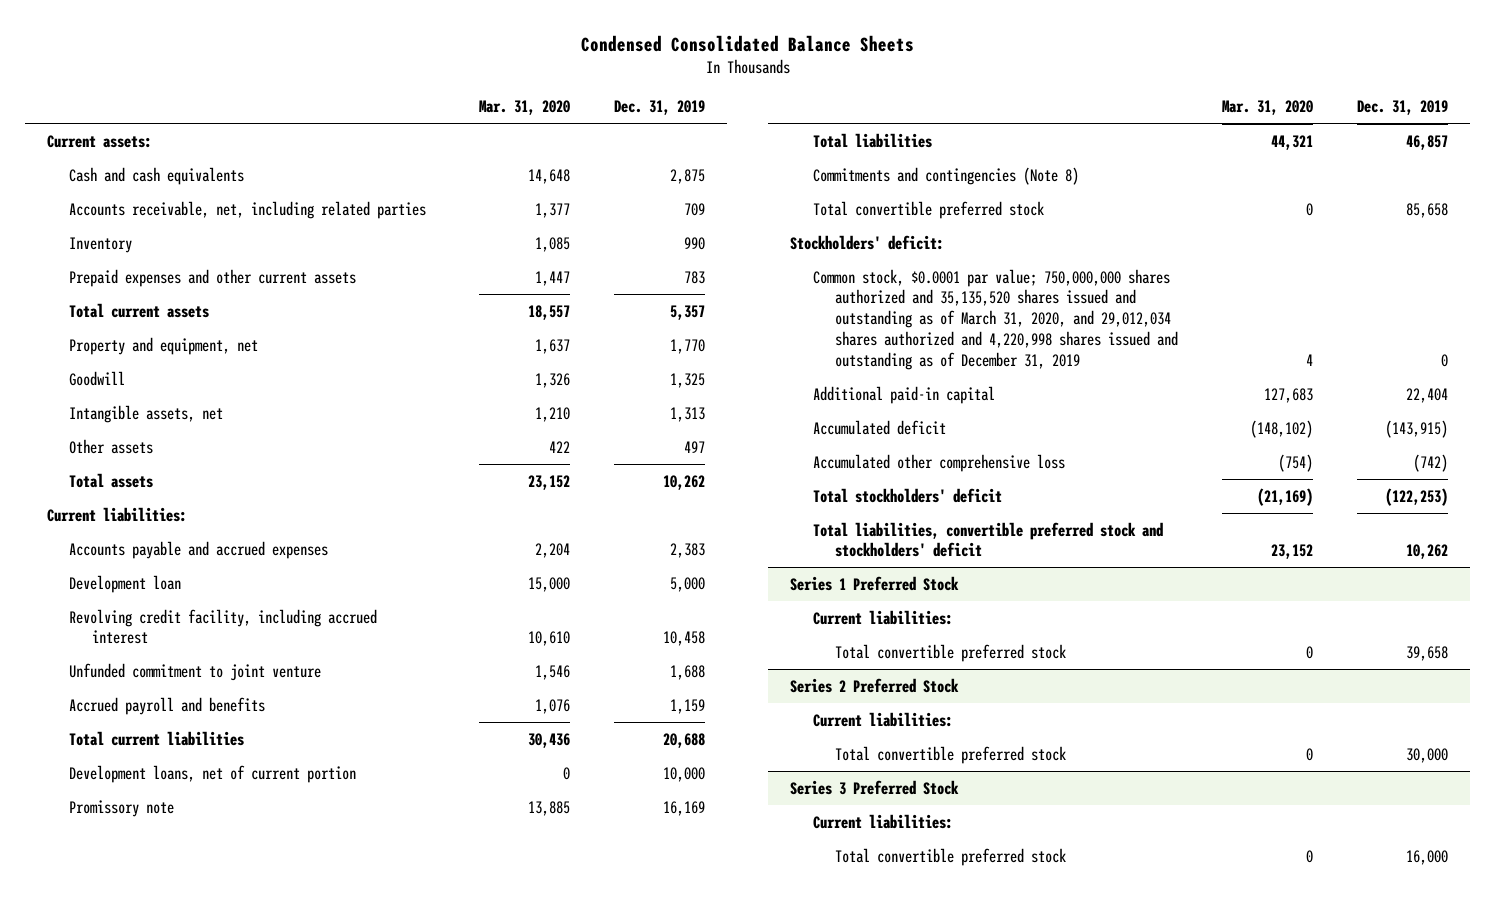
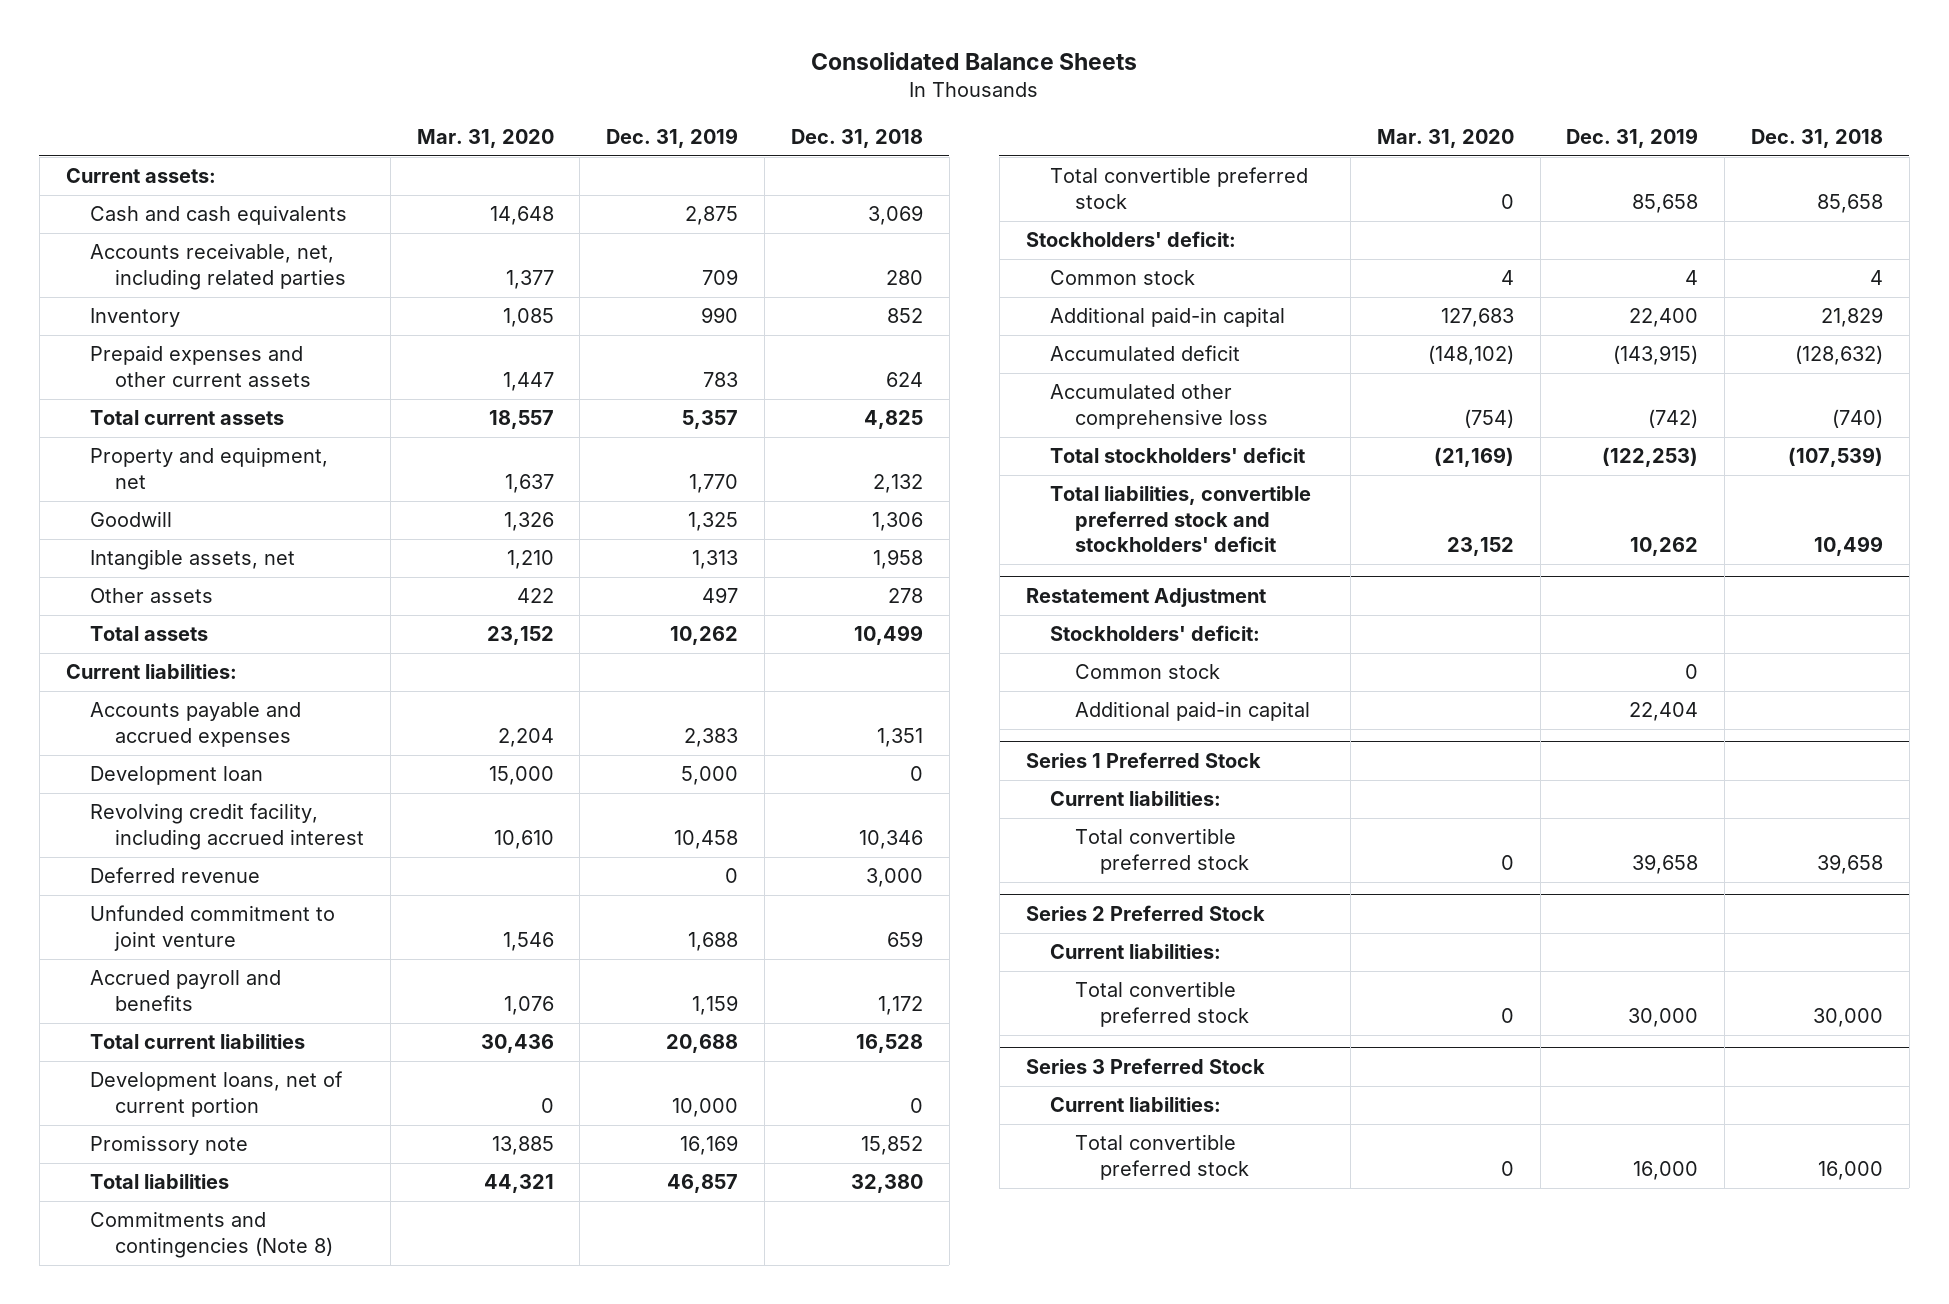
[580,34,914,52] Condensed Consolidated Balance Sheets -> [811,52,1138,71] Consolidated Balance Sheets
none -> [790,128,923,148] Dec. 31, 2018
none -> [90,867,261,884] Deferred revenue
[812,268,1179,370] Common stock, $0.0001 par value; 750,000,000 shares authorized and 35,135,520 shares issued and outstanding as of March 31, 2020, and 29,012,034 shares authorized and 4,220,998 shares issued and outstanding as of December 31, 2019 -> none
none -> [1050,270,1196,286] Common stock
[1406,387,1449,403] 22,404 -> [1629,308,1699,328] 22,400
none -> [1025,588,1266,608] Restatement Adjustment
none -> [1050,625,1261,642] Stockholders' deficit:
none -> [1075,664,1221,680] Common stock
none -> [1075,701,1311,722] Additional paid-in capital

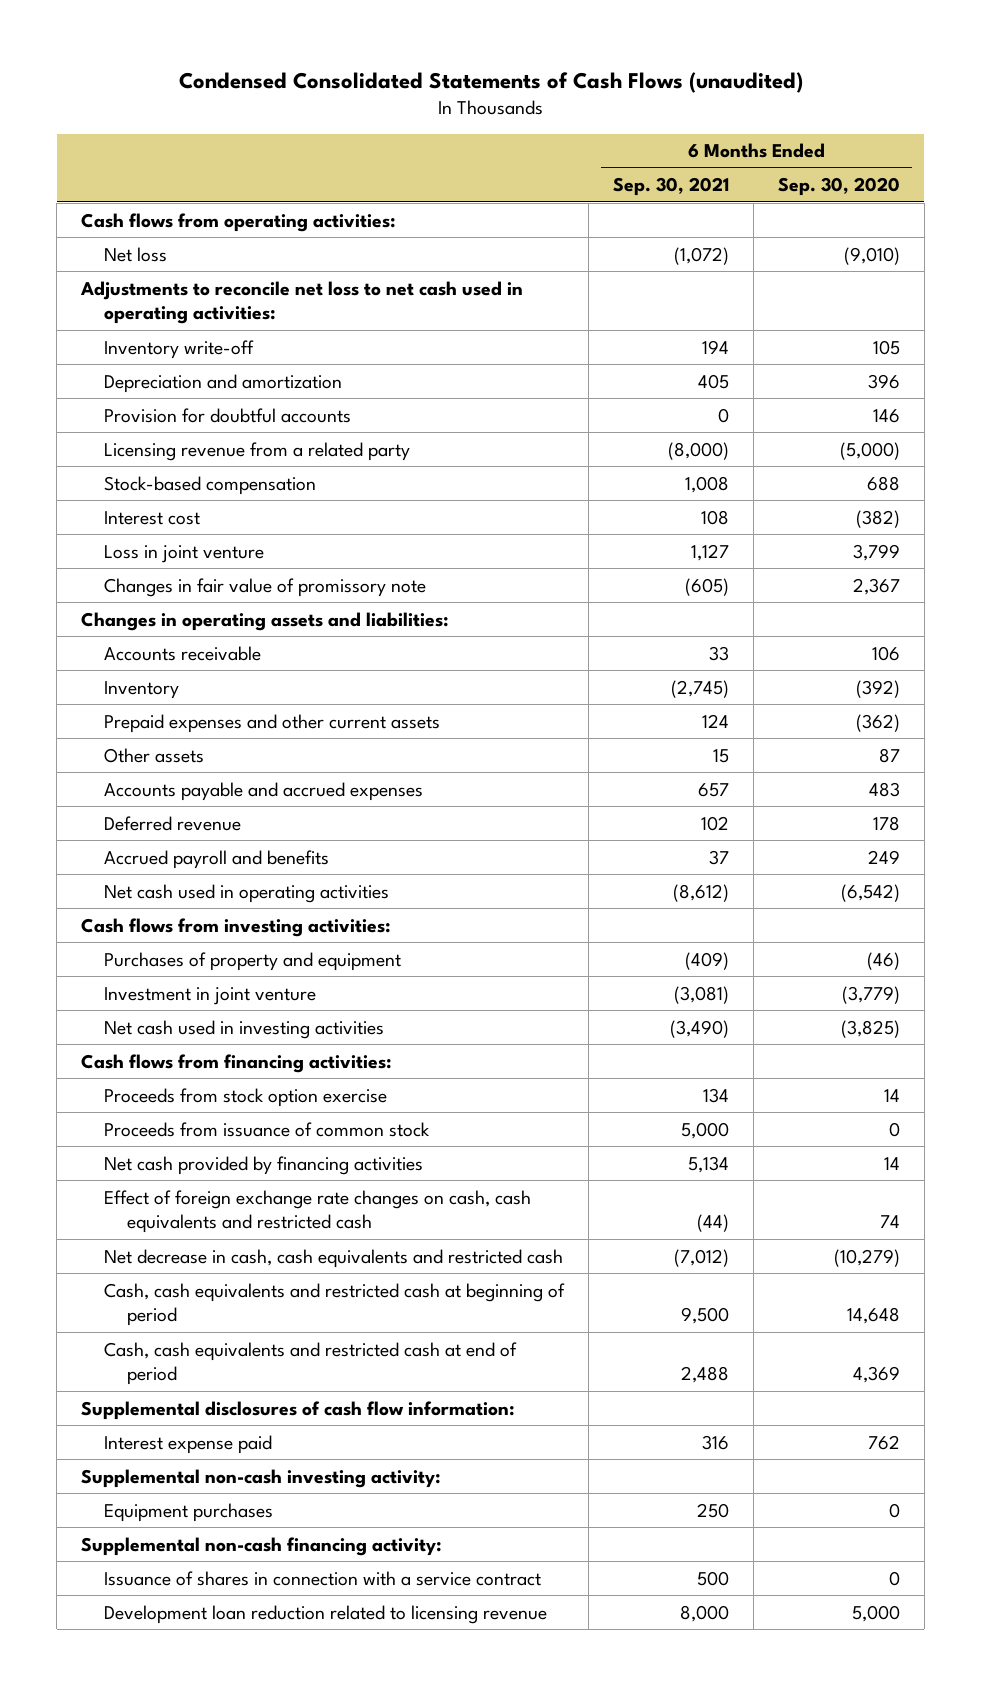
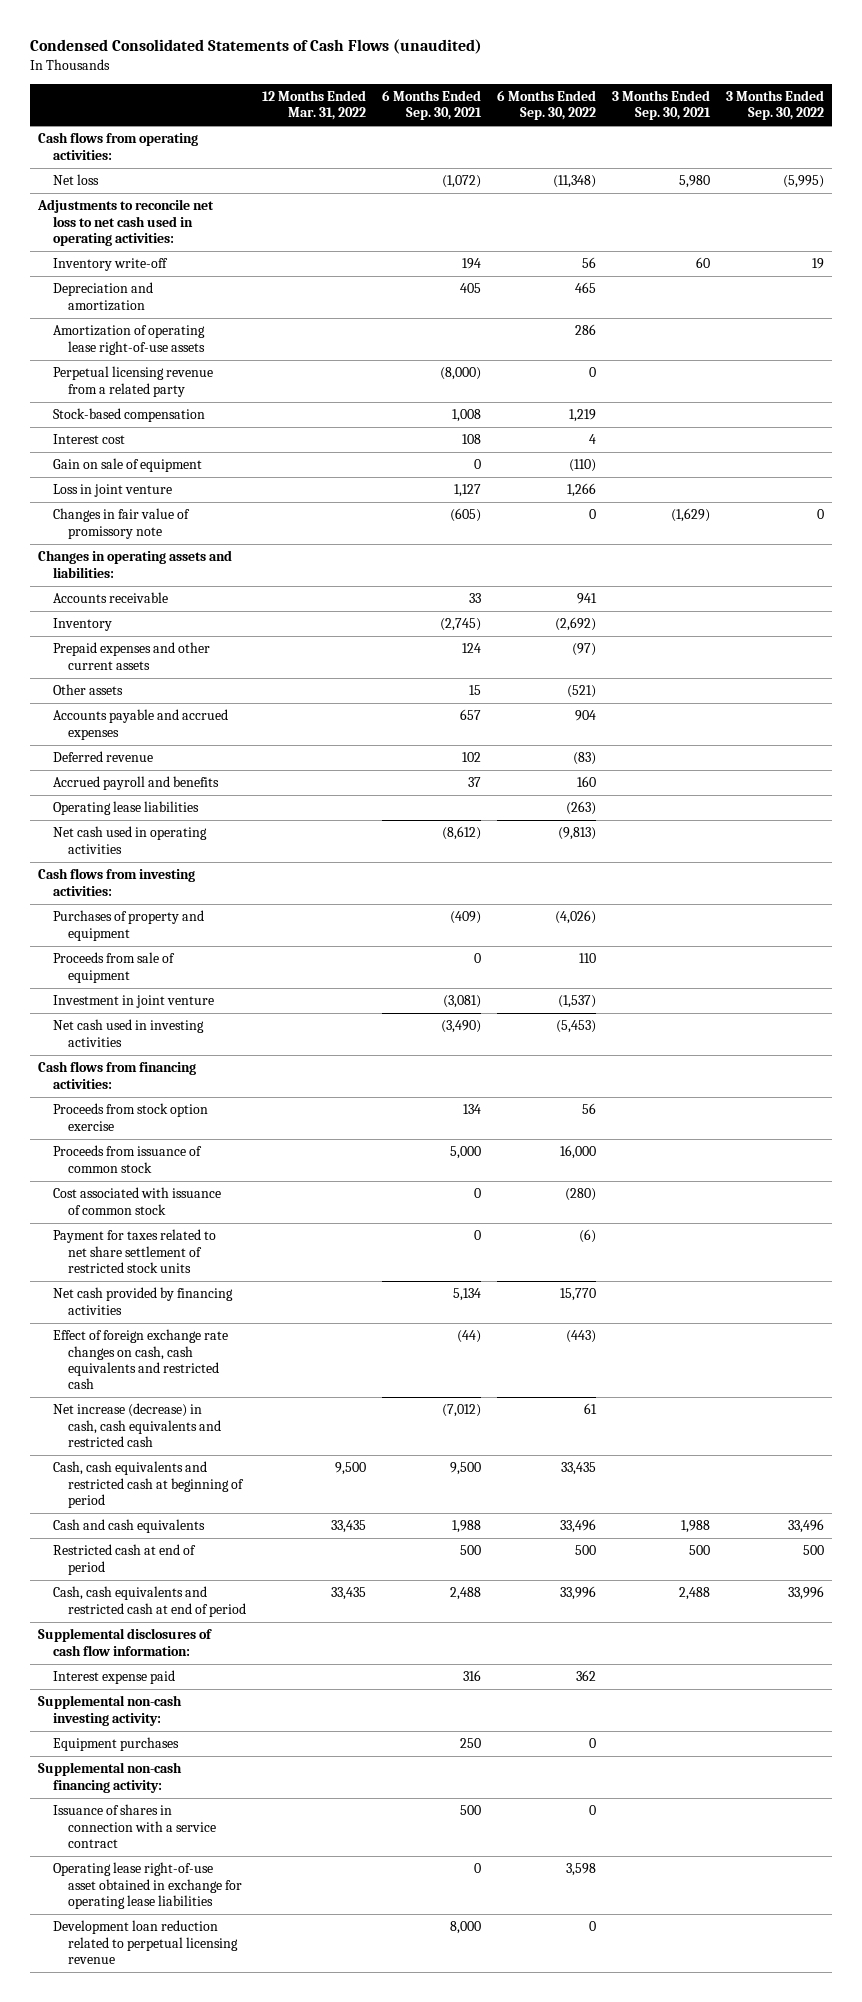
[778,177,901,197] Sep. 30, 2020 -> none
none -> [261,90,366,121] 12 Months Ended Mar. 31, 2022
none -> [496,90,596,121] 6 Months Ended Sep. 30, 2022
none -> [611,90,711,121] 3 Months Ended Sep. 30, 2021
none -> [725,90,824,121] 3 Months Ended Sep. 30, 2022
[104,407,352,423] Provision for doubtful accounts -> none
none -> [53,325,206,355] Amortization of operating lease right-of-use assets
[104,441,411,461] Licensing revenue from a related party -> [53,366,214,397] Perpetual licensing revenue from a related party
none -> [53,458,203,473] Gain on sale of equipment
none -> [53,801,200,816] Operating lease liabilities
none -> [53,952,176,983] Proceeds from sale of equipment
none -> [53,1187,222,1215] Cost associated with issuance of common stock
none -> [53,1229,217,1273] Payment for taxes related to net share settlement of restricted stock units
[104,1248,564,1268] Net decrease in cash, cash equivalents and restricted cash -> [53,1403,222,1447] Net increase (decrease) in cash, cash equivalents and restricted cash
none -> [53,1519,206,1534] Cash and cash equivalents
none -> [53,1544,197,1575] Restricted cash at end of period
none -> [53,1862,243,1909] Operating lease right-of-use asset obtained in exchange for operating lease liabilities
[104,1604,548,1624] Development loan reduction related to licensing revenue -> [53,1920,239,1964] Development loan reduction related to perpetual licensing revenue

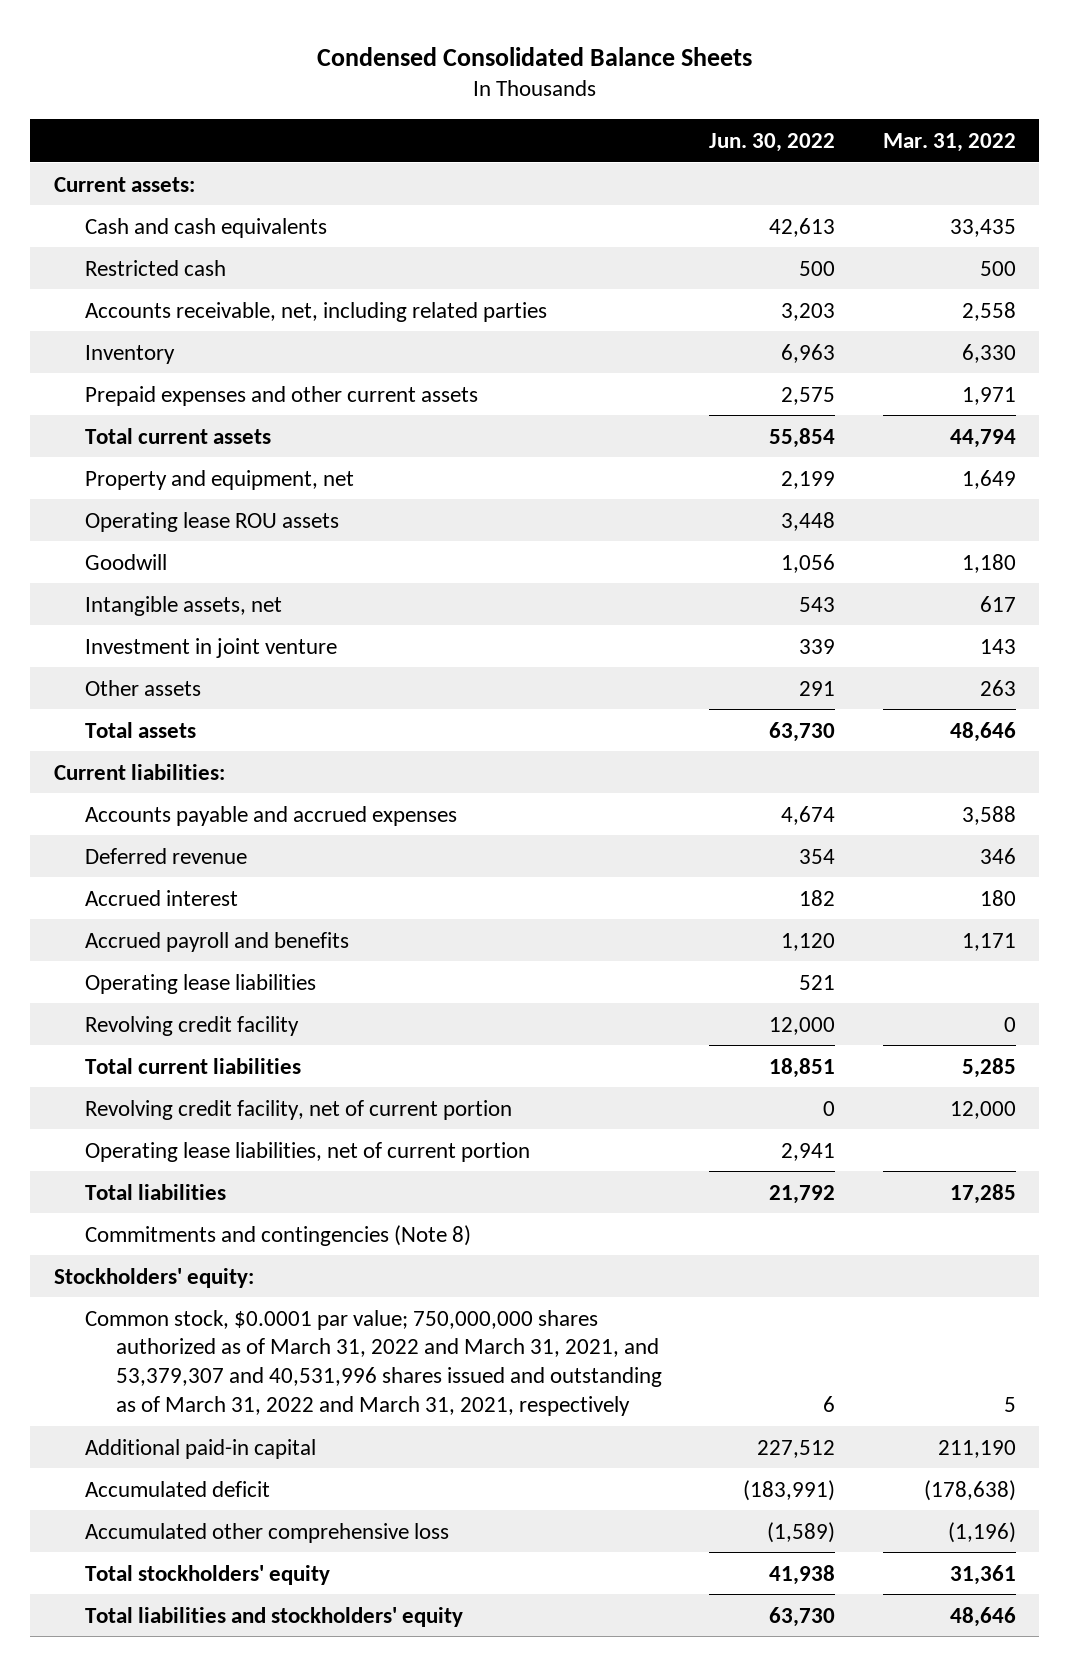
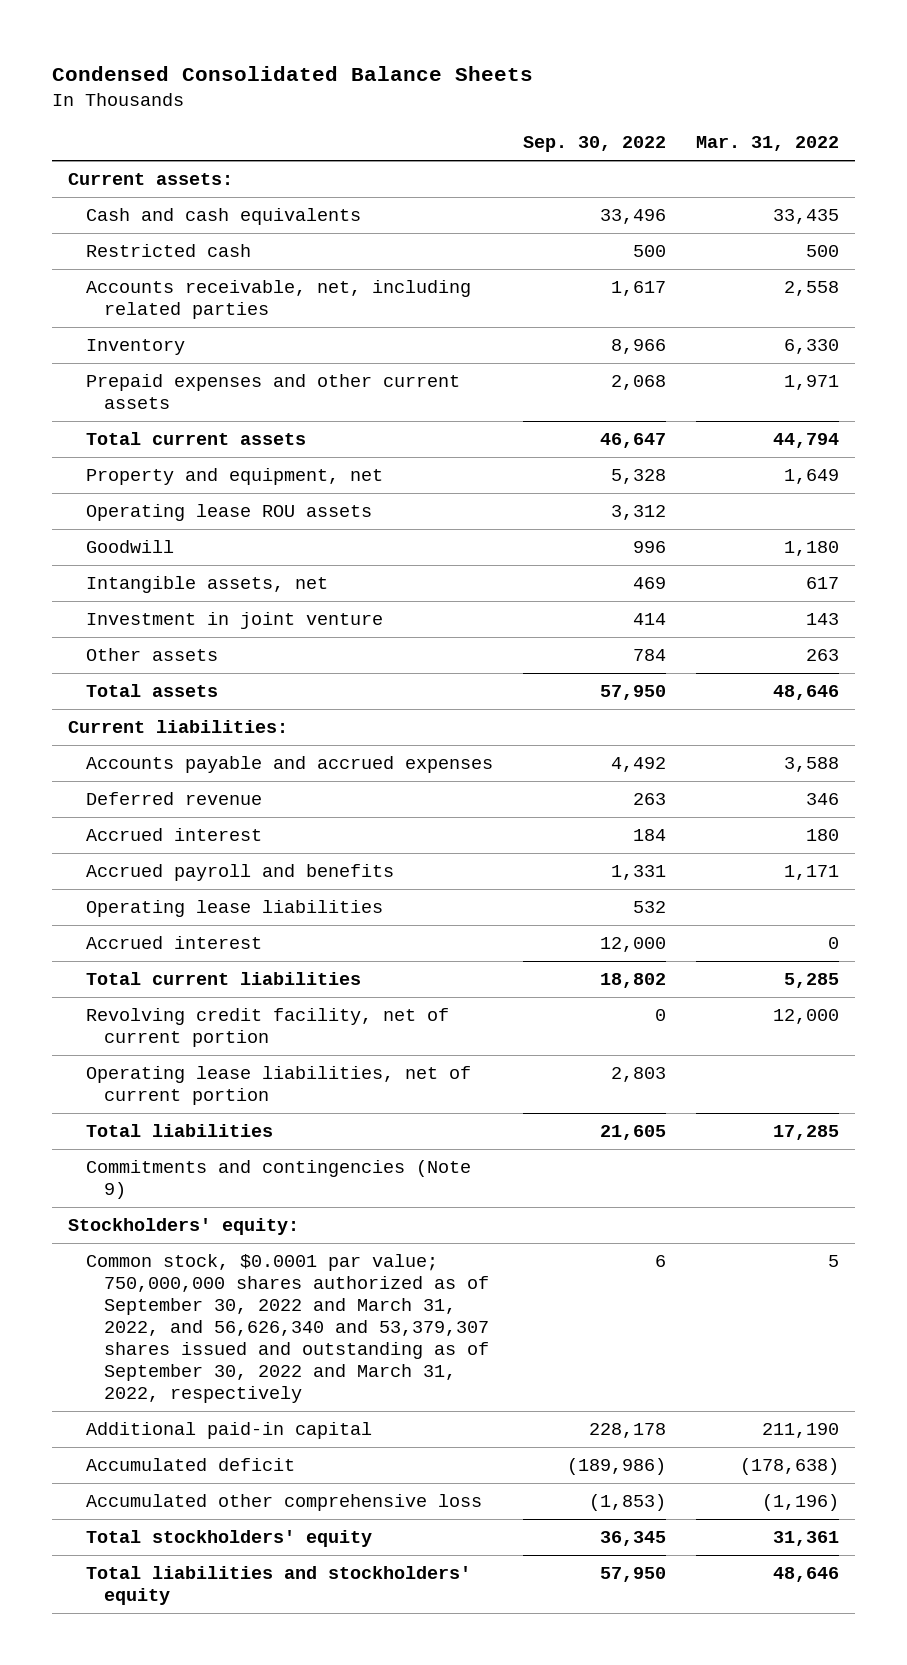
[709,132,836,152] Jun. 30, 2022 -> none
none -> [522,136,666,153] Sep. 30, 2022
[84,1015,299,1036] Revolving credit facility -> none
none -> [85,935,262,949] Accrued interest
[84,1224,471,1246] Commitments and contingencies (Note 8) -> [85,1159,471,1199] Commitments and contingencies (Note 9)
[84,1309,662,1417] Common stock, $0.0001 par value; 750,000,000 shares authorized as of March 31, 2022 and March 31, 2021, and 53,379,307 and 40,531,996 shares issued and outstanding as of March 31, 2022 and March 31, 2021, respectively -> [85,1253,489,1404] Common stock, $0.0001 par value; 750,000,000 shares authorized as of September 30, 2022 and March 31, 2022, and 56,626,340 and 53,379,307 shares issued and outstanding as of September 30, 2022 and March 31, 2022, respectively

